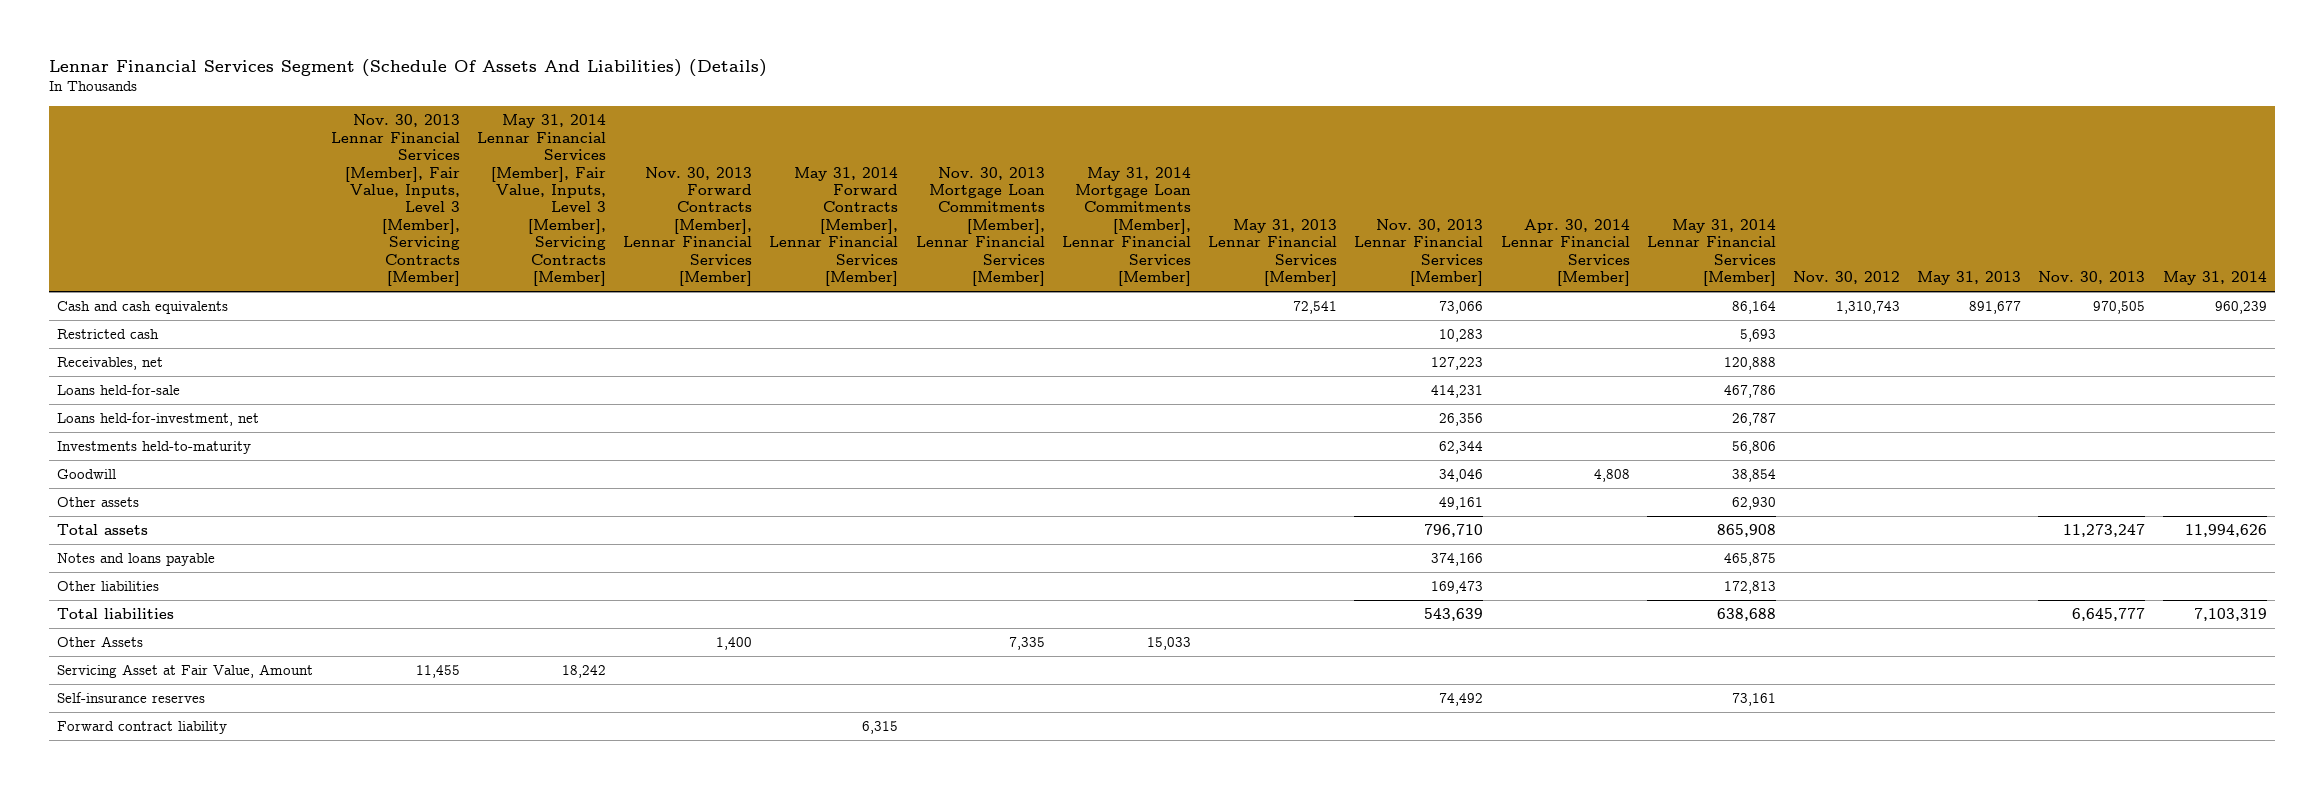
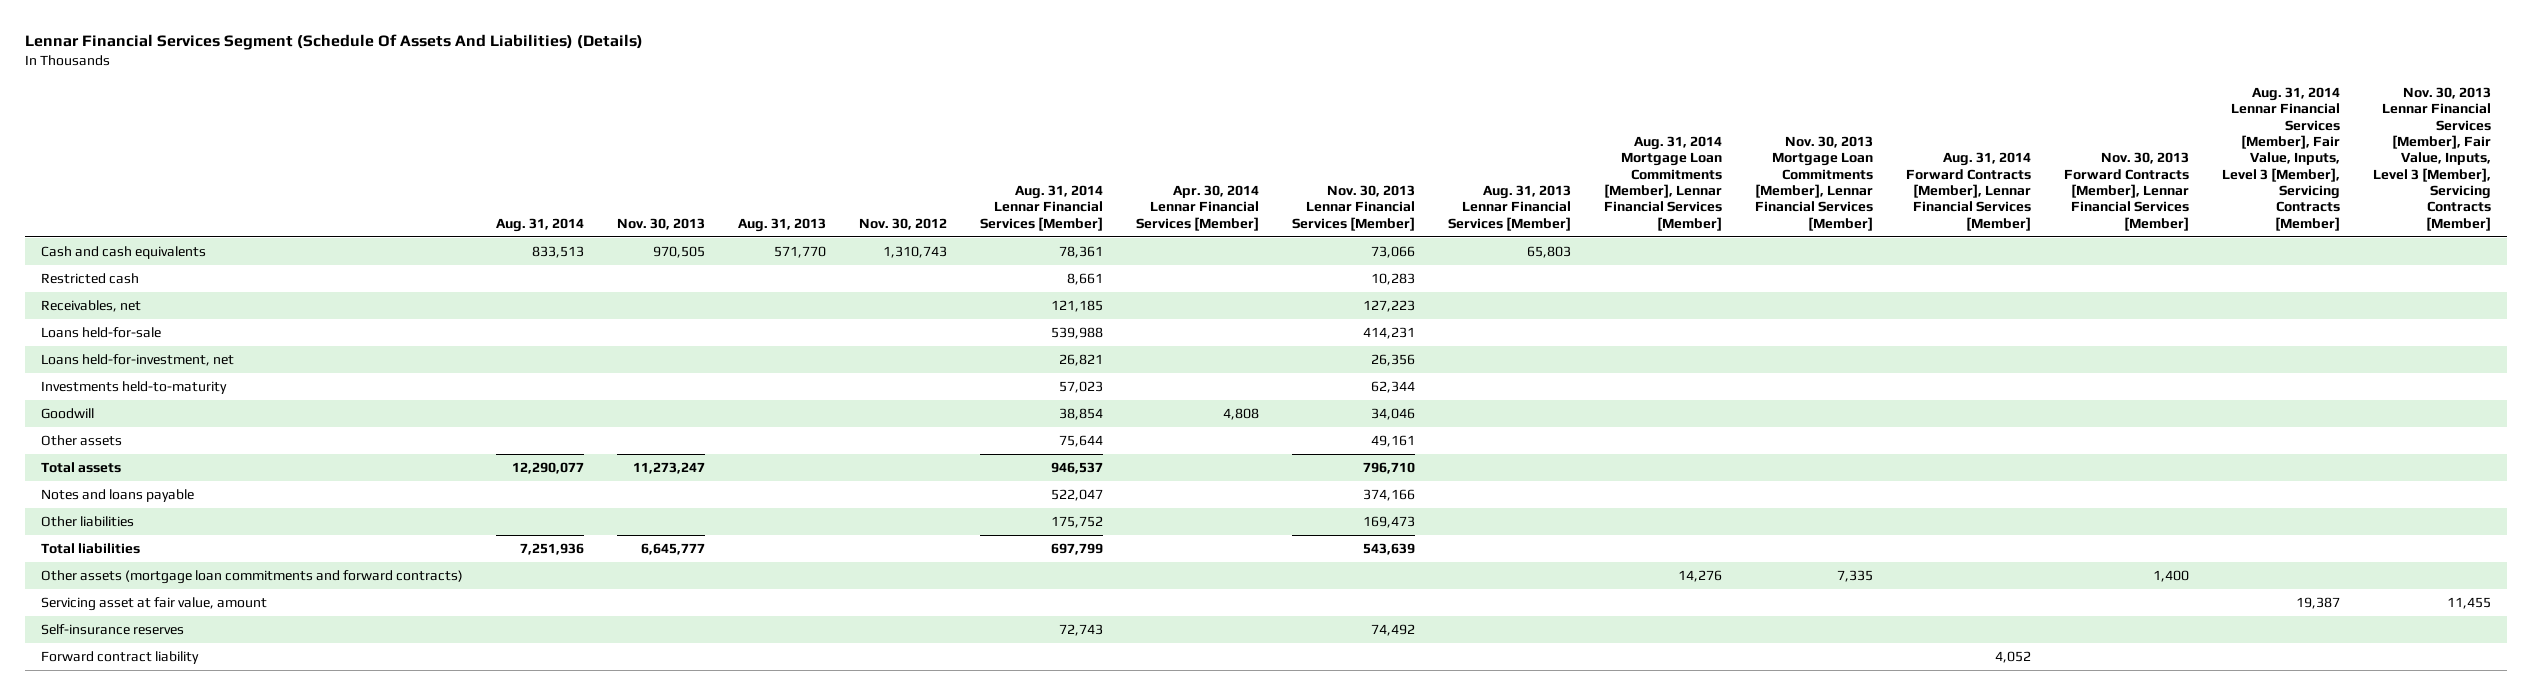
[476,114,606,287] May 31, 2014 Lennar Financial Services [Member], Fair Value, Inputs, Level 3 [Member], Servicing Contracts [Member] -> none
[769,166,899,287] May 31, 2014 Forward Contracts [Member], Lennar Financial Services [Member] -> none
[1061,166,1191,287] May 31, 2014 Mortgage Loan Commitments [Member], Lennar Financial Services [Member] -> none
[1208,218,1338,287] May 31, 2013 Lennar Financial Services [Member] -> none
[1646,218,1776,287] May 31, 2014 Lennar Financial Services [Member] -> none
[1917,271,2022,286] May 31, 2013 -> none
[2162,271,2267,286] May 31, 2014 -> none
none -> [496,217,585,232] Aug. 31, 2014
none -> [737,217,826,232] Aug. 31, 2013
none -> [979,185,1103,231] Aug. 31, 2014 Lennar Financial Services [Member]
none -> [1447,185,1571,231] Aug. 31, 2013 Lennar Financial Services [Member]
none -> [1603,135,1722,231] Aug. 31, 2014 Mortgage Loan Commitments [Member], Lennar Financial Services [Member]
none -> [1905,152,2031,231] Aug. 31, 2014 Forward Contracts [Member], Lennar Financial Services [Member]
none -> [2221,86,2340,231] Aug. 31, 2014 Lennar Financial Services [Member], Fair Value, Inputs, Level 3 [Member], Servicing Contracts [Member]
[57,636,144,648] Other Assets -> [41,569,464,584] Other assets (mortgage loan commitments and forward contracts)
[57,664,314,679] Servicing Asset at Fair Value, Amount -> [41,596,268,611] Servicing asset at fair value, amount

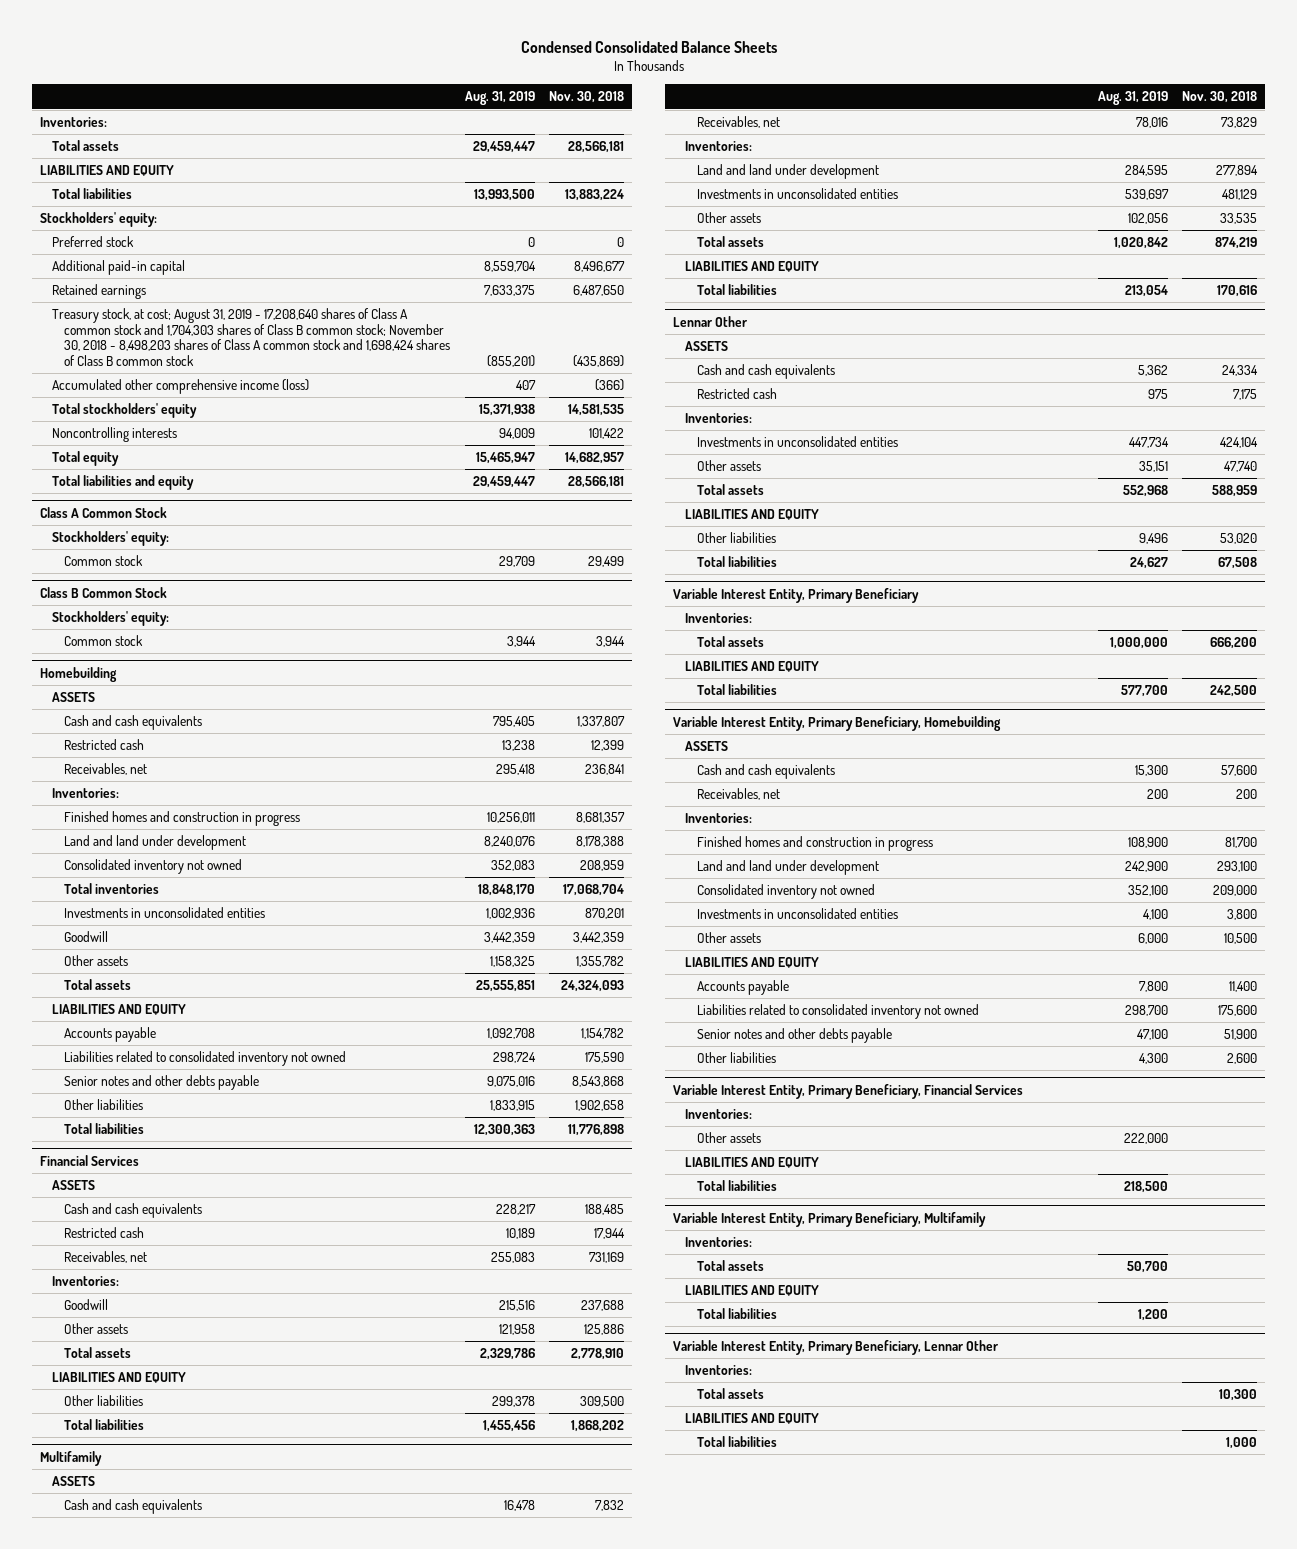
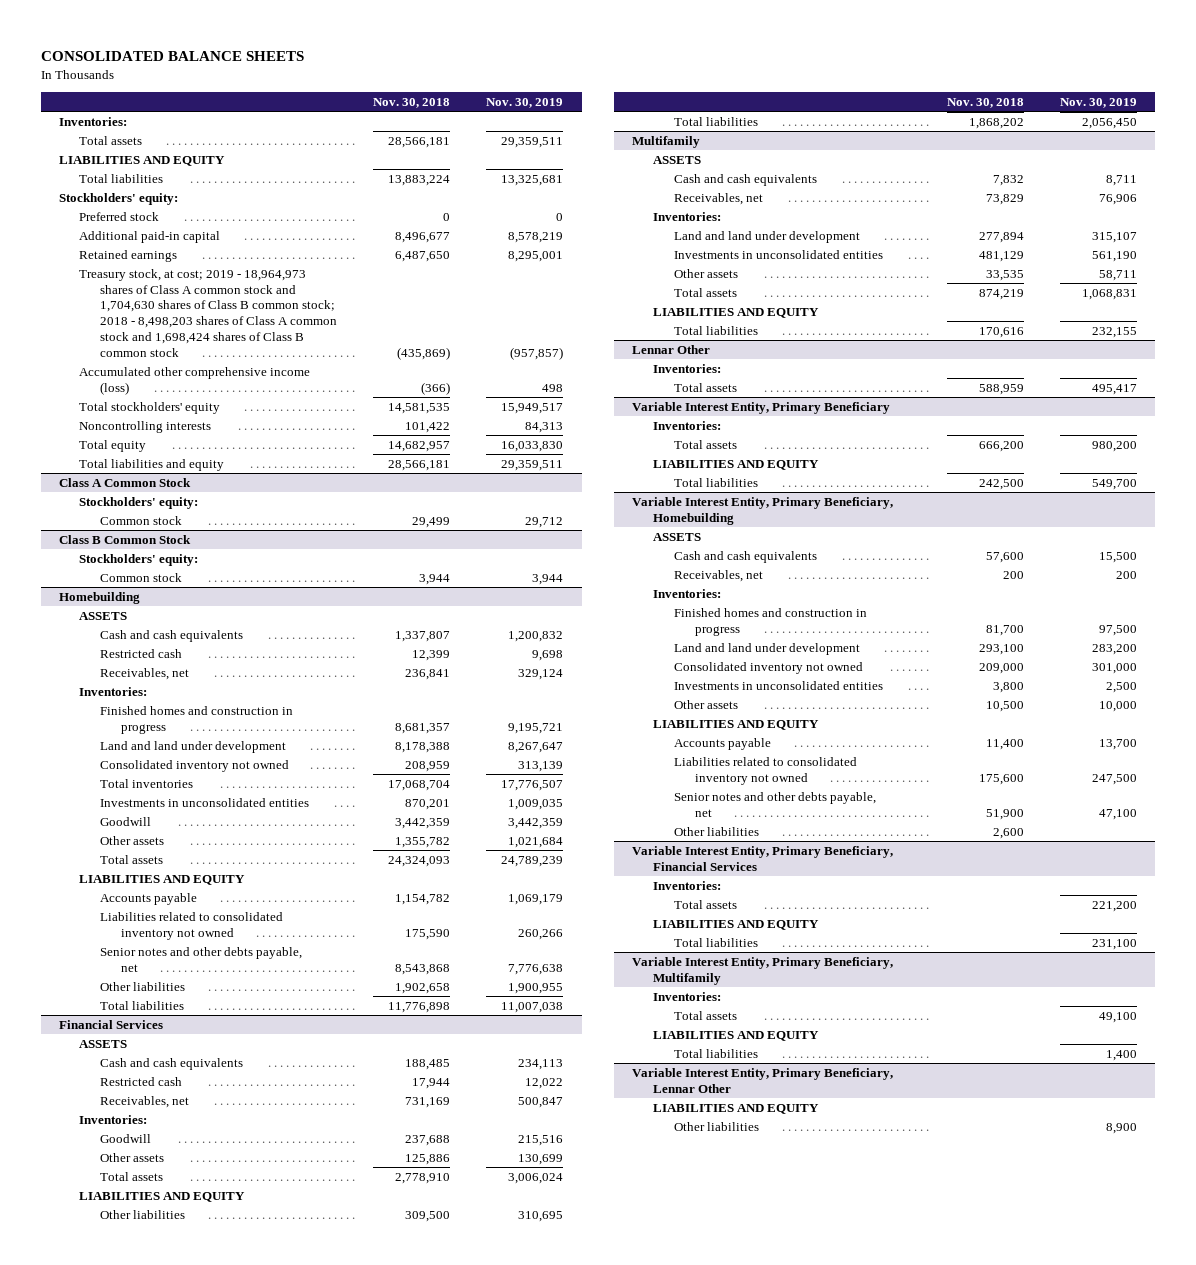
[520,41,777,54] Condensed Consolidated Balance Sheets -> [40,50,304,61] CONSOLIDATED BALANCE SHEETS
[464,91,535,106] Aug. 31, 2019 -> none
none -> [486,97,564,108] Nov. 30, 2019
[51,307,450,366] Treasury stock, at cost; August 31, 2019 - 17,208,640 shares of Class A common stock and 1,704,303 shares of Class B common stock; November 30, 2018 - 8,498,203 shares of Class A common stock and 1,698,424 shares of Class B common stock -> [79,268,338,357] Treasury stock, at cost; 2019 - 18,964,973 shares of Class A common stock and 1,704,630 shares of Class B common stock; 2018 - 8,498,203 shares of Class A common stock and 1,698,424 shares of Class B common stock
[63,1074,259,1090] Senior notes and other debts payable -> [100,946,303,972] Senior notes and other debts payable, net
[684,340,728,351] ASSETS -> none
[696,363,835,379] Cash and cash equivalents -> none
[696,387,777,399] Restricted cash -> none
[696,435,898,447] Investments in unconsolidated entities -> none
[696,459,761,471] Other assets -> none
[684,508,819,520] LIABILITIES AND EQUITY -> none
[696,531,776,543] Other liabilities -> none
[696,555,777,567] Total liabilities -> none
[696,1027,892,1043] Senior notes and other debts payable -> [673,791,876,817] Senior notes and other debts payable, net
[696,1131,761,1143] Other assets -> none
none -> [673,899,737,909] Total assets
[684,1364,752,1375] Inventories: -> none
[696,1387,764,1399] Total assets -> none
[696,1435,777,1447] Total liabilities -> none
none -> [673,1121,759,1131] Other liabilities

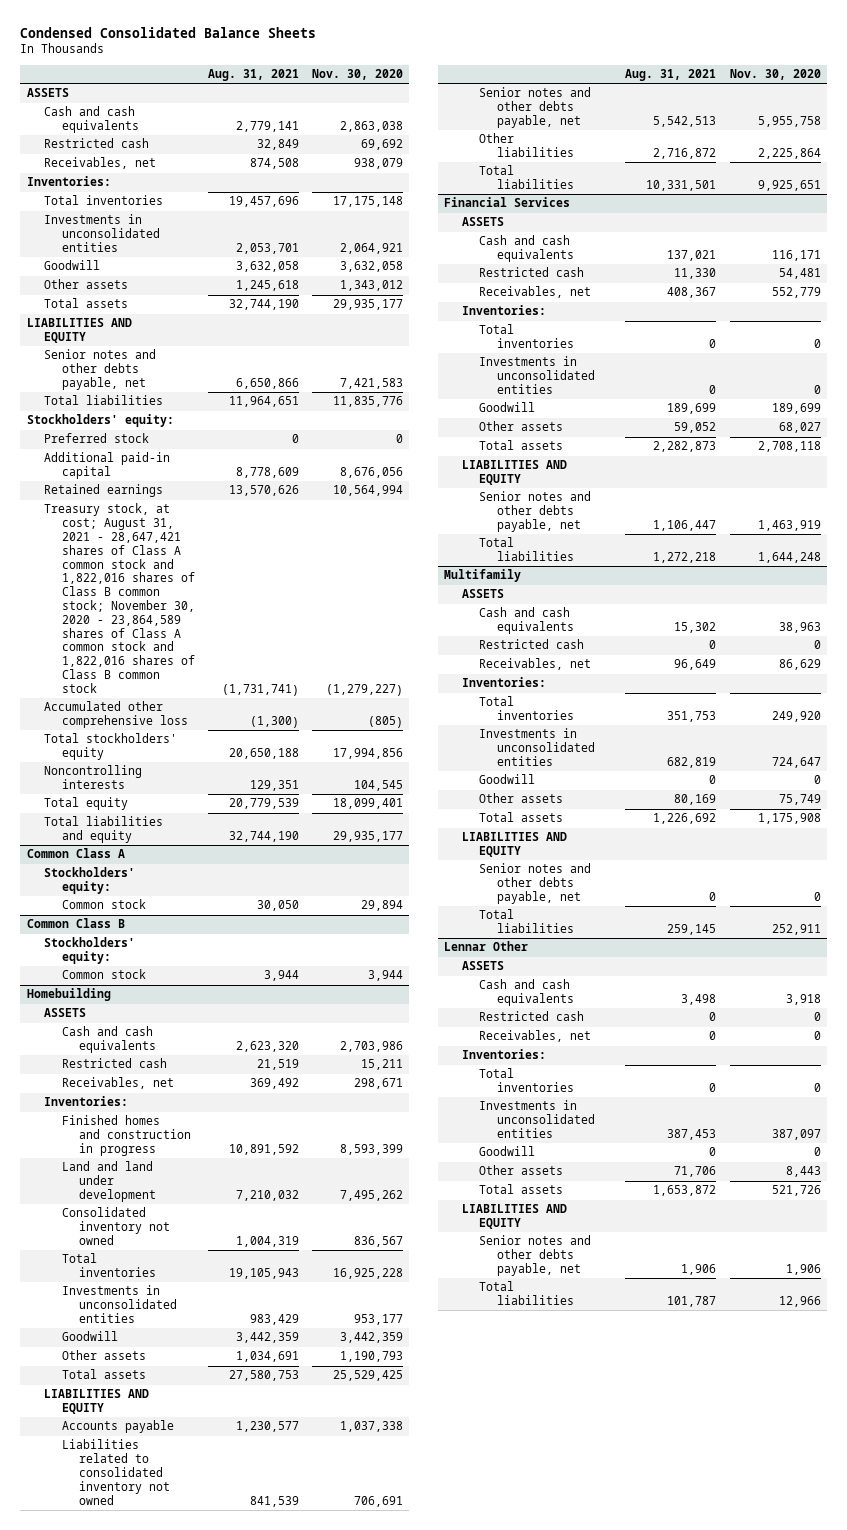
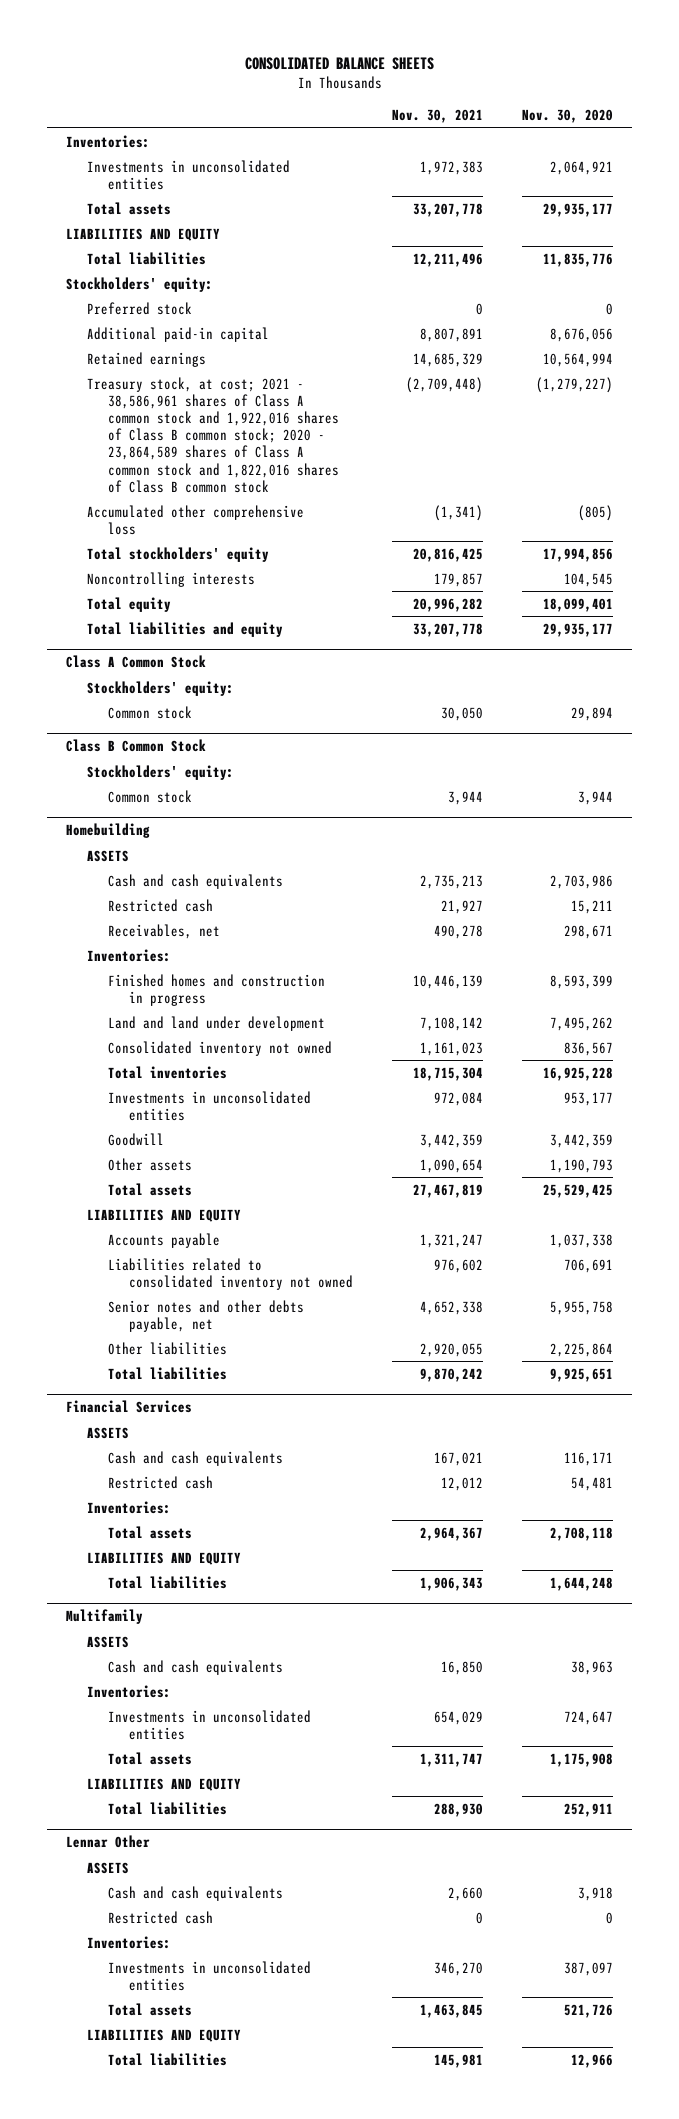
[20,26,317,38] Condensed Consolidated Balance Sheets -> [244,57,434,71] CONSOLIDATED BALANCE SHEETS
[207,68,299,81] Aug. 31, 2021 -> none
none -> [391,109,483,124] Nov. 30, 2021
[26,88,69,98] ASSETS -> none
[44,106,139,134] Cash and cash equivalents -> none
[44,138,150,149] Restricted cash -> none
[44,157,157,170] Receivables, net -> none
[44,195,164,206] Total inventories -> none
[44,260,101,271] Goodwill -> none
[44,279,129,290] Other assets -> none
[44,349,157,390] Senior notes and other debts payable, net -> none
[44,503,195,693] Treasury stock, at cost; August 31, 2021 - 28,647,421 shares of Class A common stock and 1,822,016 shares of Class B common stock; November 30, 2020 - 23,864,589 shares of Class A common stock and 1,822,016 shares of Class B common stock -> [87,376,340,493] Treasury stock, at cost; 2021 - 38,586,961 shares of Class A common stock and 1,922,016 shares of Class B common stock; 2020 - 23,864,589 shares of Class A common stock and 1,822,016 shares of Class B common stock
[26,848,125,859] Common Class A -> [66,655,207,669] Class A Common Stock
[26,918,125,929] Common Class B -> [66,739,207,753] Class B Common Stock
[479,286,592,299] Receivables, net -> none
[479,324,574,349] Total inventories -> none
[479,356,595,394] Investments in unconsolidated entities -> none
[479,402,536,413] Goodwill -> none
[479,421,564,432] Other assets -> none
[479,491,592,532] Senior notes and other debts payable, net -> none
[479,639,585,650] Restricted cash -> none
[479,658,592,671] Receivables, net -> none
[479,696,574,721] Total inventories -> none
[479,774,536,785] Goodwill -> none
[479,793,564,804] Other assets -> none
[479,863,592,904] Senior notes and other debts payable, net -> none
[479,1030,592,1043] Receivables, net -> none
[479,1068,574,1093] Total inventories -> none
[479,1146,536,1157] Goodwill -> none
[479,1165,564,1176] Other assets -> none
[479,1235,592,1276] Senior notes and other debts payable, net -> none

